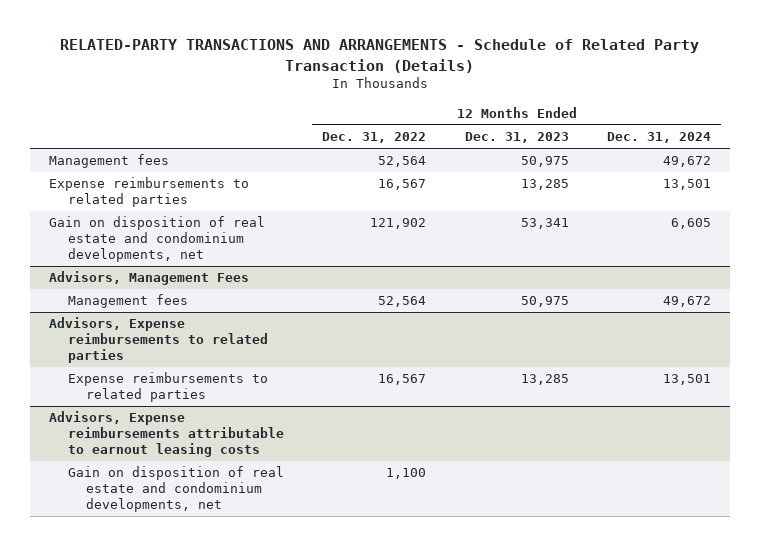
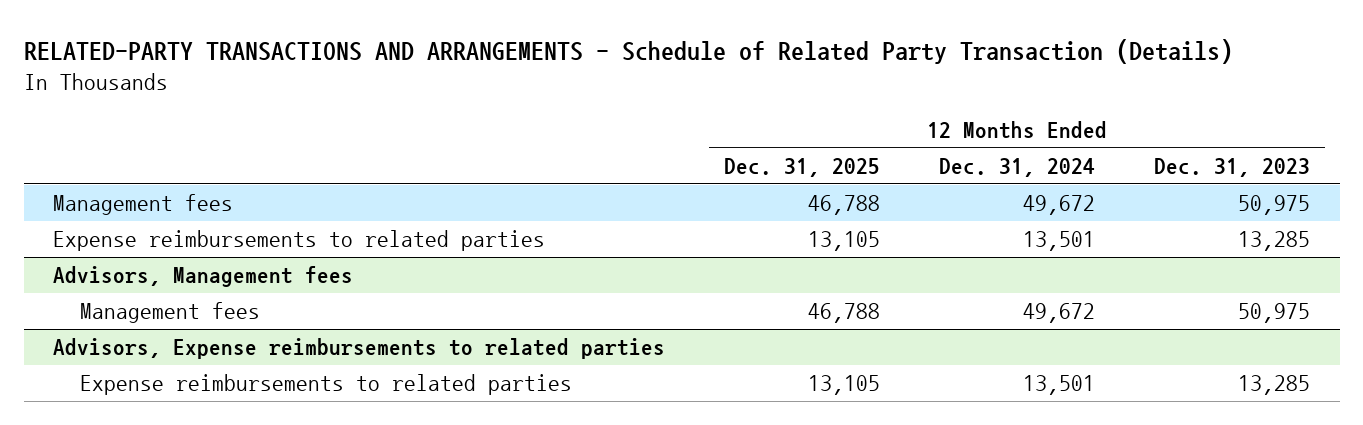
[322,132,427,144] Dec. 31, 2022 -> none
none -> [724,158,881,178] Dec. 31, 2025
[49,216,266,263] Gain on disposition of real estate and condominium developments, net -> none
[49,271,250,286] Advisors, Management Fees -> [53,266,354,288] Advisors, Management fees
[49,411,284,458] Advisors, Expense reimbursements attributable to earnout leasing costs -> none
[67,466,284,513] Gain on disposition of real estate and condominium developments, net -> none

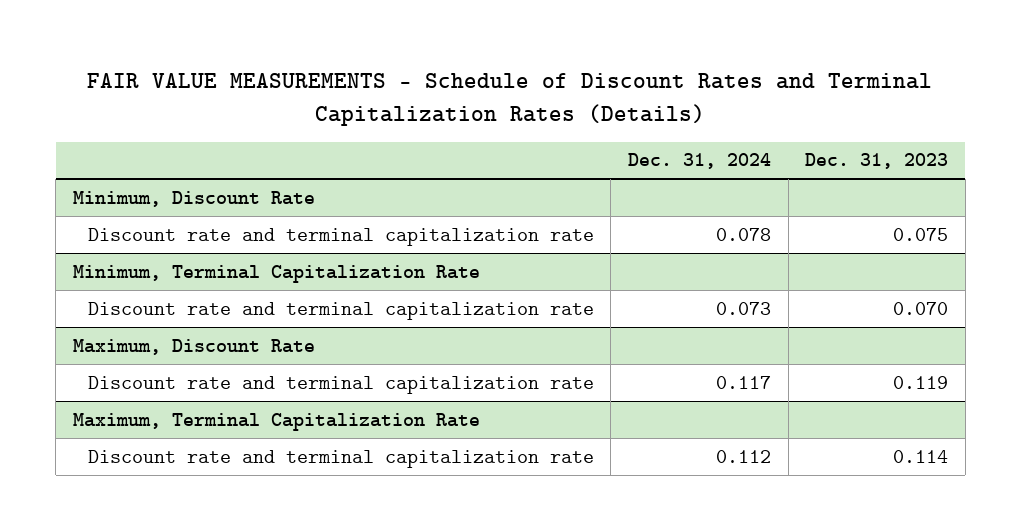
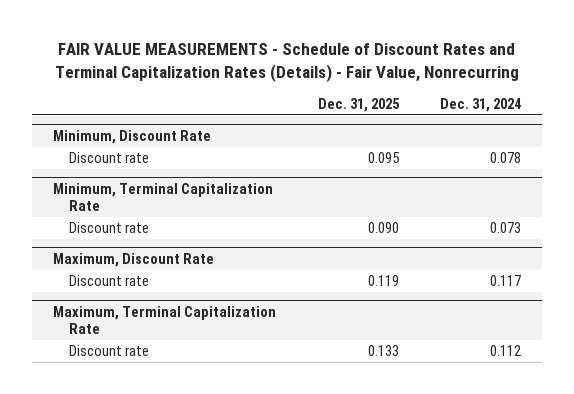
[87,73,933,126] FAIR VALUE MEASUREMENTS - Schedule of Discount Rates and Terminal Capitalization Rates (Details) -> [55,43,520,83] FAIR VALUE MEASUREMENTS - Schedule of Discount Rates and Terminal Capitalization Rates (Details) - Fair Value, Nonrecurring
[805,153,949,170] Dec. 31, 2023 -> none
none -> [317,98,400,113] Dec. 31, 2025
[87,227,594,246] Discount rate and terminal capitalization rate -> [69,152,150,164] Discount rate
[87,301,594,320] Discount rate and terminal capitalization rate -> [69,222,150,234] Discount rate
[87,375,594,394] Discount rate and terminal capitalization rate -> [69,275,150,287] Discount rate
[87,449,594,468] Discount rate and terminal capitalization rate -> [69,345,150,357] Discount rate

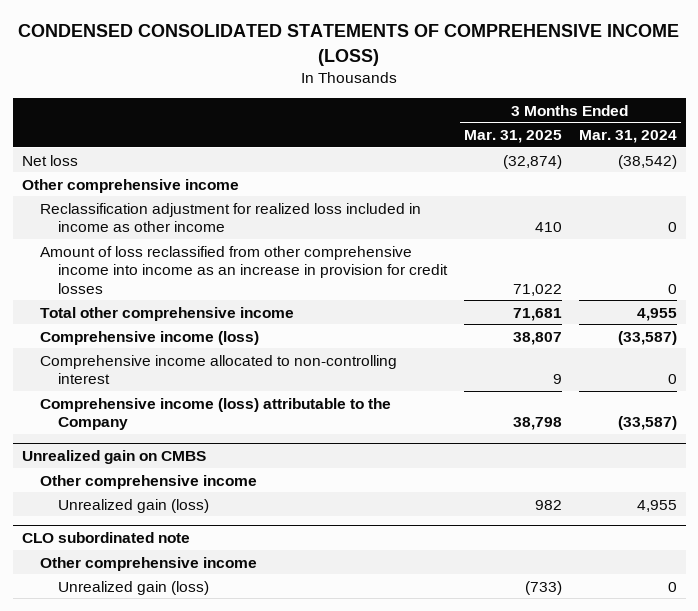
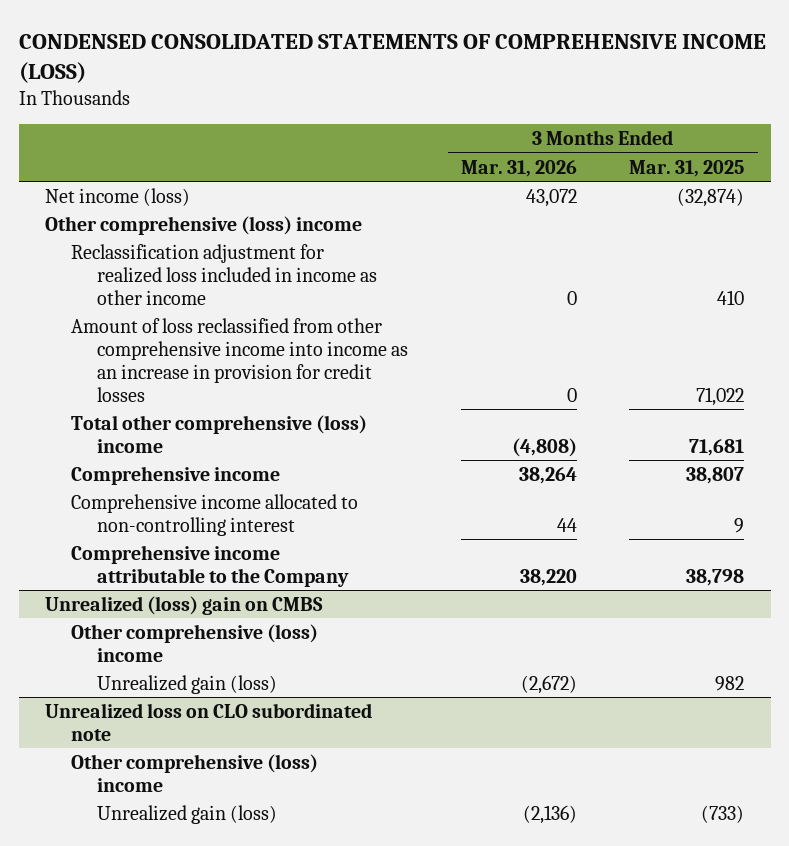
[578,130,677,144] Mar. 31, 2024 -> none
none -> [460,159,577,177] Mar. 31, 2026
[21,154,78,166] Net loss -> [44,187,190,206] Net income (loss)
[21,178,239,193] Other comprehensive income -> [44,215,362,235] Other comprehensive (loss) income
[39,306,294,321] Total other comprehensive income -> [71,414,368,453] Total other comprehensive (loss) income
[39,330,259,345] Comprehensive income (loss) -> [71,465,281,485] Comprehensive income
[39,397,391,431] Comprehensive income (loss) attributable to the Company -> [71,544,350,587] Comprehensive income attributable to the Company
[21,449,206,464] Unrealized gain on CMBS -> [44,595,323,615] Unrealized (loss) gain on CMBS
[39,474,257,489] Other comprehensive income -> [71,623,319,662] Other comprehensive (loss) income
[21,531,190,543] CLO subordinated note -> [44,702,372,741] Unrealized loss on CLO subordinated note
[39,556,257,571] Other comprehensive income -> [71,753,319,792] Other comprehensive (loss) income

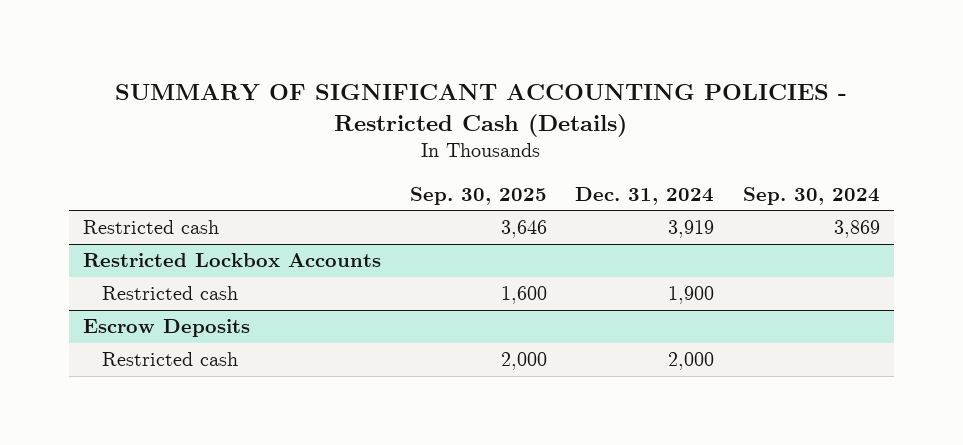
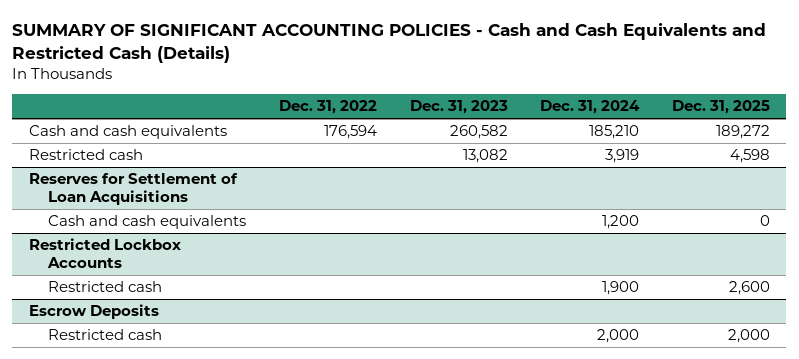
[115,83,848,137] SUMMARY OF SIGNIFICANT ACCOUNTING POLICIES - Restricted Cash (Details) -> [12,22,767,63] SUMMARY OF SIGNIFICANT ACCOUNTING POLICIES - Cash and Cash Equivalents and Restricted Cash (Details)
[409,186,547,205] Sep. 30, 2025 -> none
[742,186,880,205] Sep. 30, 2024 -> none
none -> [278,100,377,115] Dec. 31, 2022
none -> [409,100,508,115] Dec. 31, 2023
none -> [671,100,770,115] Dec. 31, 2025
none -> [28,125,227,140] Cash and cash equivalents
none -> [28,173,238,205] Reserves for Settlement of Loan Acquisitions
none -> [48,215,247,230] Cash and cash equivalents

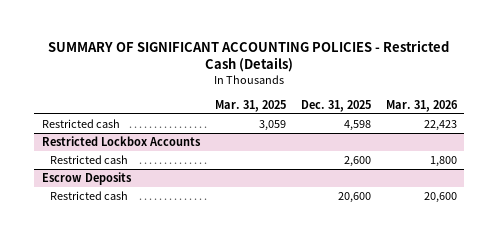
[12,22,767,63] SUMMARY OF SIGNIFICANT ACCOUNTING POLICIES - Cash and Cash Equivalents and Restricted Cash (Details) -> [48,39,450,73] SUMMARY OF SIGNIFICANT ACCOUNTING POLICIES - Restricted Cash (Details)
[278,100,377,115] Dec. 31, 2022 -> none
[409,100,508,115] Dec. 31, 2023 -> none
[540,100,641,115] Dec. 31, 2024 -> none
none -> [214,99,286,112] Mar. 31, 2025
none -> [385,99,458,112] Mar. 31, 2026
[28,125,227,140] Cash and cash equivalents -> none
[28,173,238,205] Reserves for Settlement of Loan Acquisitions -> none
[48,215,247,230] Cash and cash equivalents -> none
[727,329,770,344] 2,000 -> [337,192,371,204] 20,600

